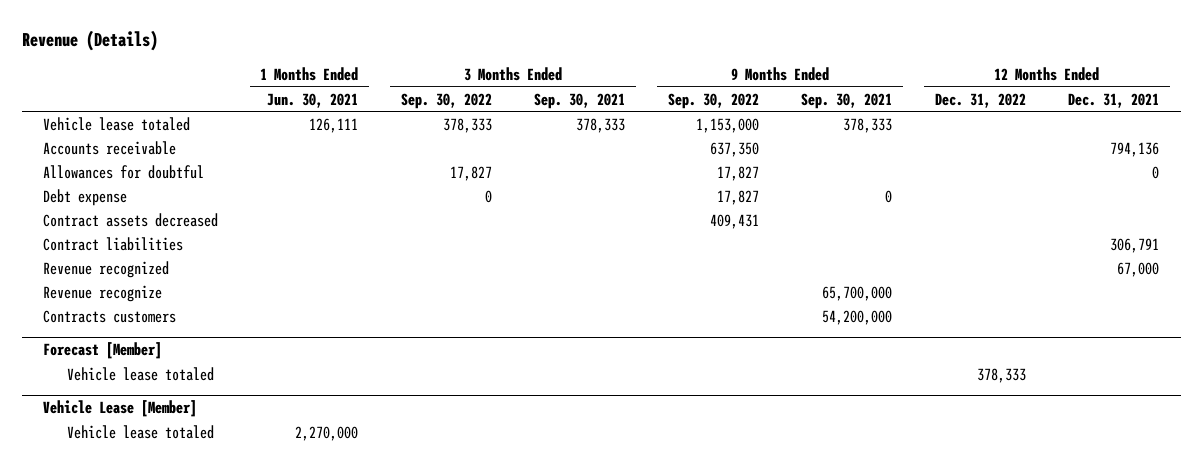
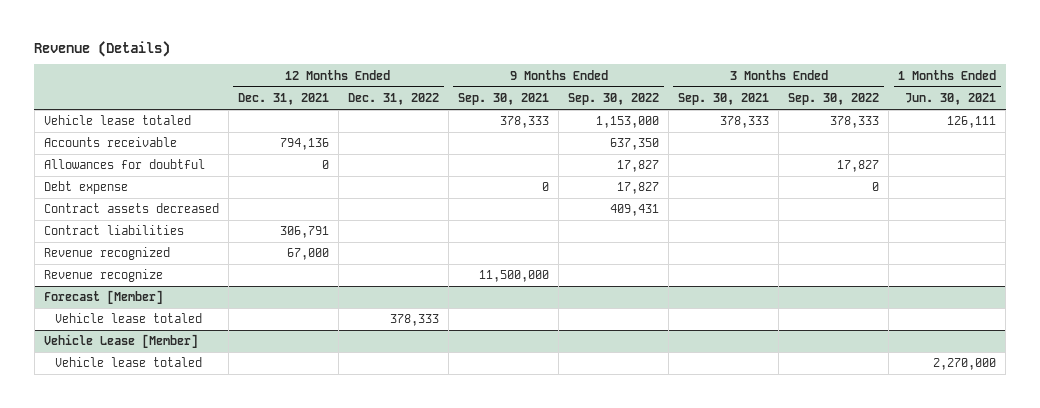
[42,309,176,323] Contracts customers -> none
[822,285,893,301] 65,700,000 -> [479,270,550,283] 11,500,000

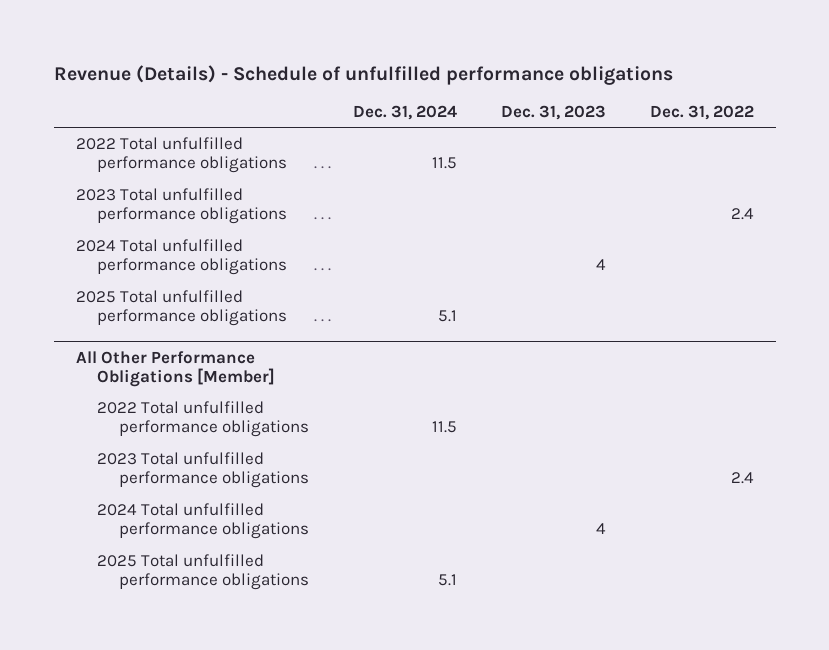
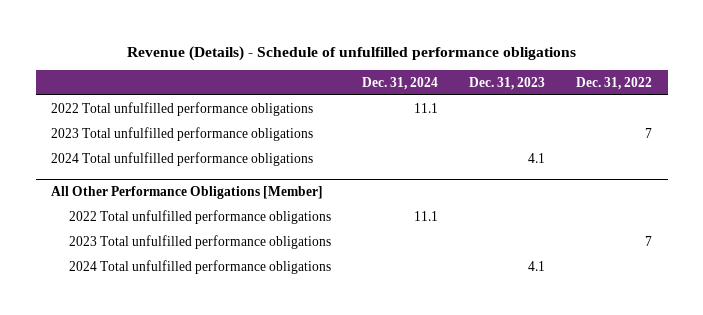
[75,289,288,327] 2025 Total unfulfilled performance obligations -> none
[431,157,457,170] 11.5 -> [414,102,439,113] 11.1
[730,208,754,221] 2.4 -> [645,127,653,138] 7
[595,259,606,271] 4 -> [528,152,546,163] 4.1
[97,553,310,591] 2025 Total unfulfilled performance obligations -> none
[431,421,457,434] 11.5 -> [414,210,439,221] 11.1
[730,472,754,485] 2.4 -> [645,235,653,246] 7
[595,523,606,535] 4 -> [528,260,546,271] 4.1

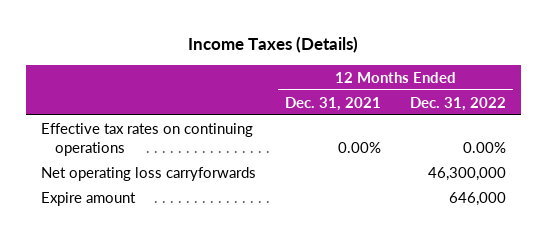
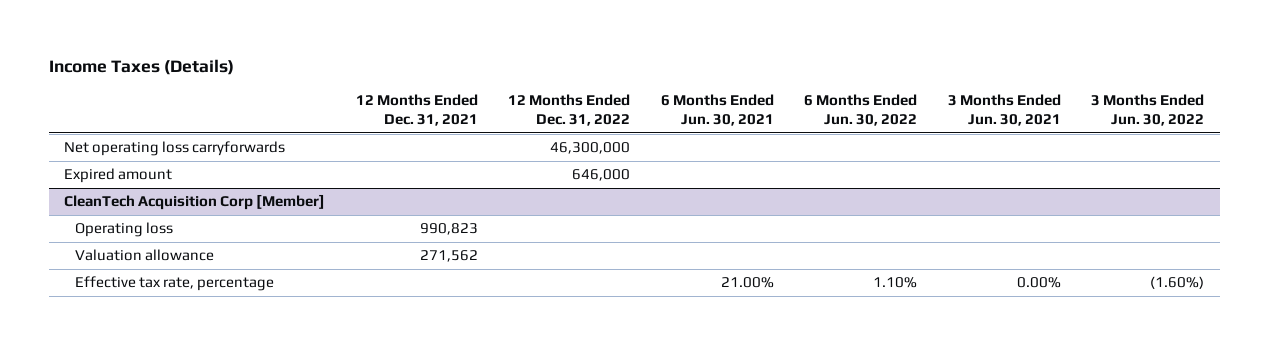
none -> [660,94,774,127] 6 Months Ended Jun. 30, 2021
none -> [804,94,918,127] 6 Months Ended Jun. 30, 2022
none -> [947,94,1061,127] 3 Months Ended Jun. 30, 2021
none -> [1091,94,1205,127] 3 Months Ended Jun. 30, 2022
[40,122,253,157] Effective tax rates on continuing operations -> none
[40,191,136,206] Expire amount -> [64,168,173,184] Expired amount
none -> [64,194,326,211] CleanTech Acquisition Corp [Member]
none -> [75,222,174,238] Operating loss
none -> [75,249,215,262] Valuation allowance
none -> [75,276,275,292] Effective tax rate, percentage

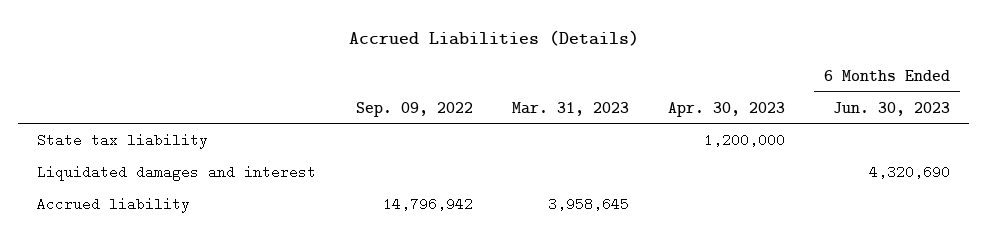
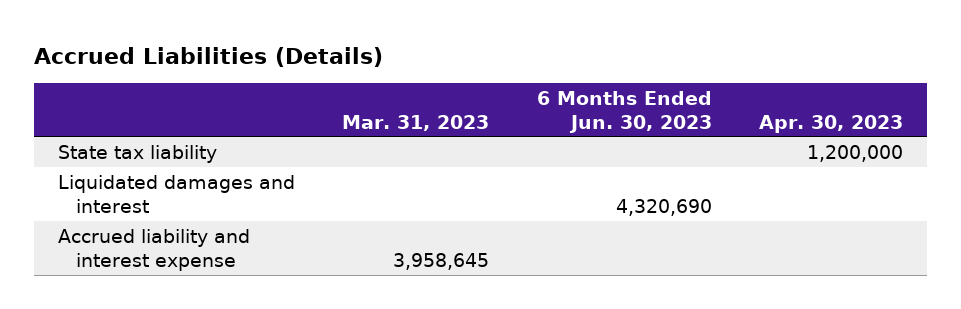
[355,101,473,117] Sep. 09, 2022 -> none
[37,196,191,213] Accrued liability -> [57,228,250,271] Accrued liability and interest expense

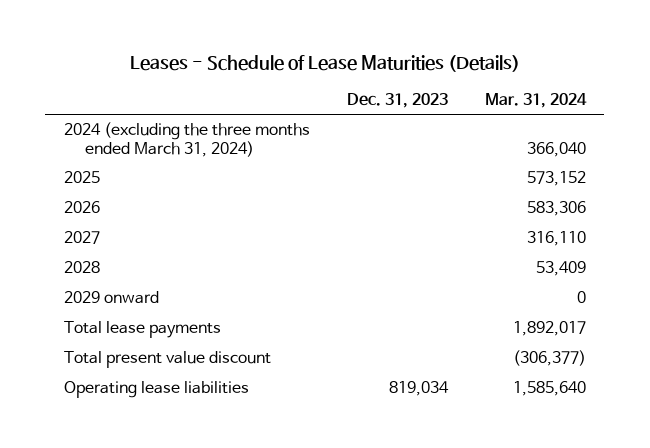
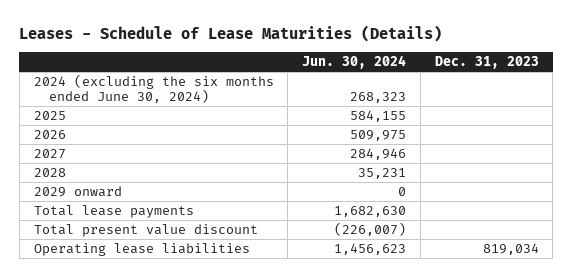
[484,92,587,108] Mar. 31, 2024 -> none
none -> [302,55,407,70] Jun. 30, 2024
[63,122,310,157] 2024 (excluding the three months ended March 31, 2024) -> [33,74,274,104] 2024 (excluding the six months ended June 30, 2024)

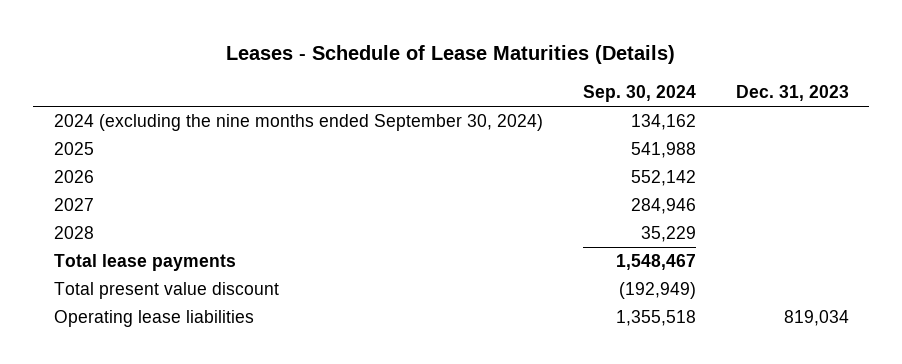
[302,55,407,70] Jun. 30, 2024 -> none
none -> [582,84,696,102] Sep. 30, 2024
[33,74,274,104] 2024 (excluding the six months ended June 30, 2024) -> [53,114,543,132] 2024 (excluding the nine months ended September 30, 2024)
[33,186,122,198] 2029 onward -> none

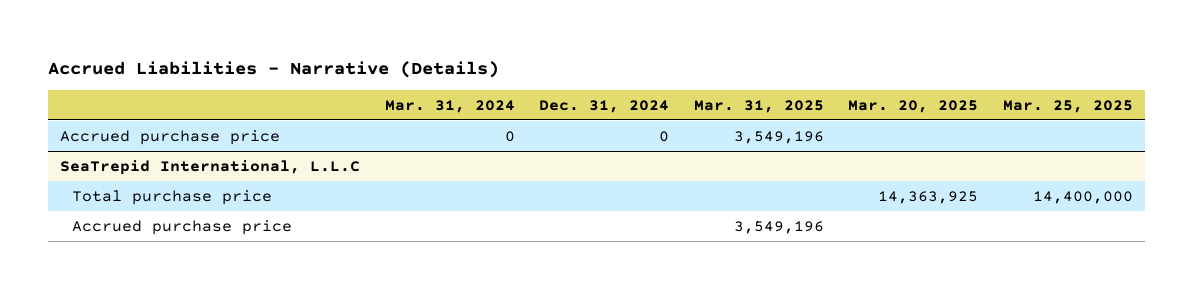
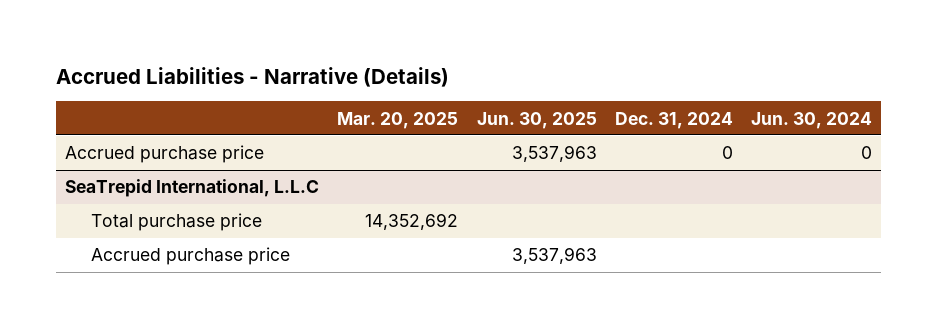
[384,99,515,113] Mar. 31, 2024 -> none
[693,99,824,113] Mar. 31, 2025 -> none
[1002,99,1133,113] Mar. 25, 2025 -> none
none -> [476,111,597,129] Jun. 30, 2025
none -> [750,111,872,129] Jun. 30, 2024
[878,190,979,204] 14,363,925 -> [365,213,459,231] 14,352,692

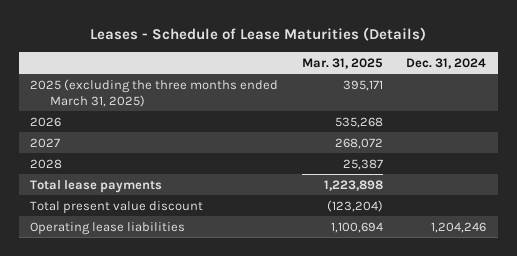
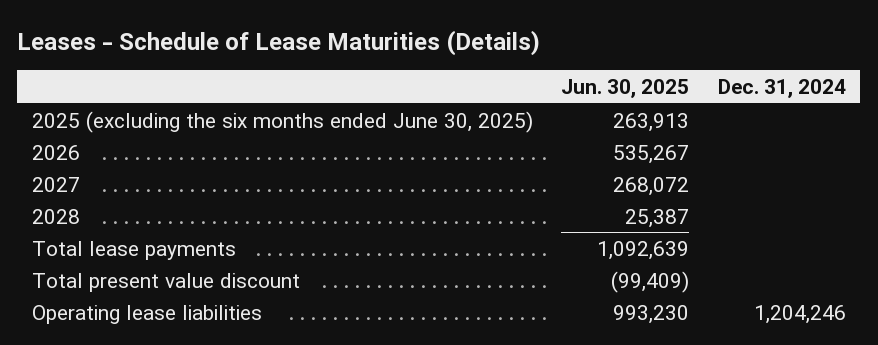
[301,57,383,69] Mar. 31, 2025 -> none
none -> [561,79,690,99] Jun. 30, 2025
[30,78,279,107] 2025 (excluding the three months ended March 31, 2025) -> [31,110,533,133] 2025 (excluding the six months ended June 30, 2025)

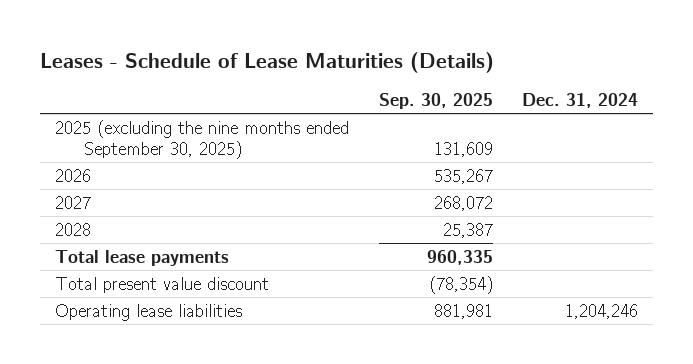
[561,79,690,99] Jun. 30, 2025 -> none
none -> [378,92,493,109] Sep. 30, 2025
[31,110,533,133] 2025 (excluding the six months ended June 30, 2025) -> [55,119,350,159] 2025 (excluding the nine months ended September 30, 2025)

